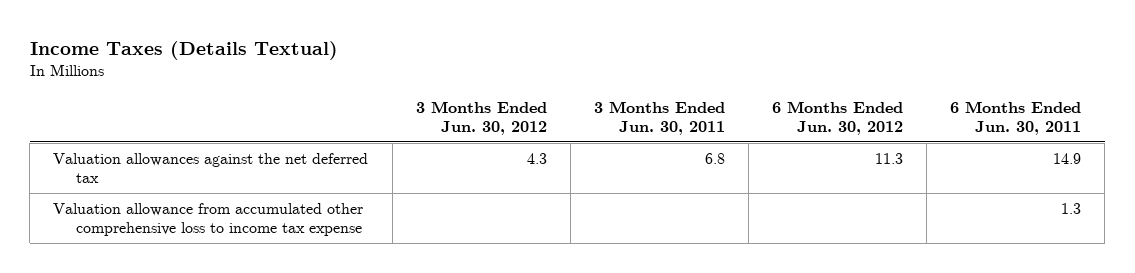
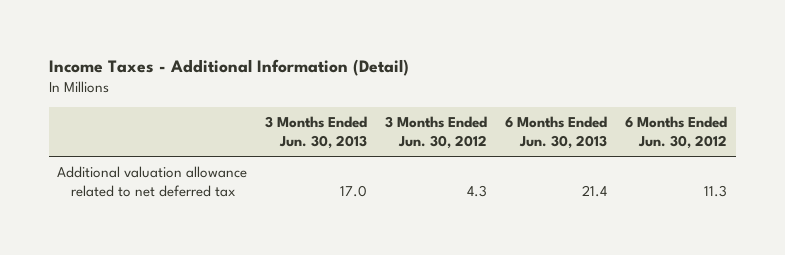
[29,40,338,60] Income Taxes (Details Textual) -> [48,58,409,76] Income Taxes - Additional Information (Detail)
[593,100,725,135] 3 Months Ended Jun. 30, 2011 -> none
[950,100,1082,135] 6 Months Ended Jun. 30, 2011 -> none
none -> [265,116,368,150] 3 Months Ended Jun. 30, 2013
none -> [505,116,608,150] 6 Months Ended Jun. 30, 2013
[53,202,364,236] Valuation allowance from accumulated other comprehensive loss to income tax expense -> none
[53,152,369,183] Valuation allowances against the net deferred tax -> [57,165,248,197] Additional valuation allowance related to net deferred tax

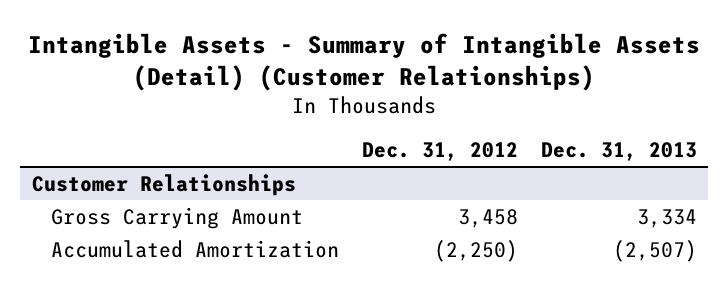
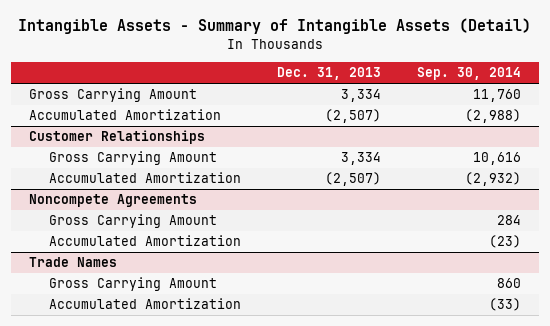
[28,32,701,91] Intangible Assets - Summary of Intangible Assets (Detail) (Customer Relationships) -> [17,18,531,35] Intangible Assets - Summary of Intangible Assets (Detail)
[361,142,518,162] Dec. 31, 2012 -> none
none -> [417,67,522,81] Sep. 30, 2014
none -> [28,88,197,103] Gross Carrying Amount
none -> [28,109,221,121] Accumulated Amortization
none -> [28,194,197,208] Noncompete Agreements
none -> [49,214,218,229] Gross Carrying Amount
none -> [49,235,242,247] Accumulated Amortization
none -> [28,257,117,268] Trade Names
none -> [49,277,218,292] Gross Carrying Amount
none -> [49,298,242,310] Accumulated Amortization

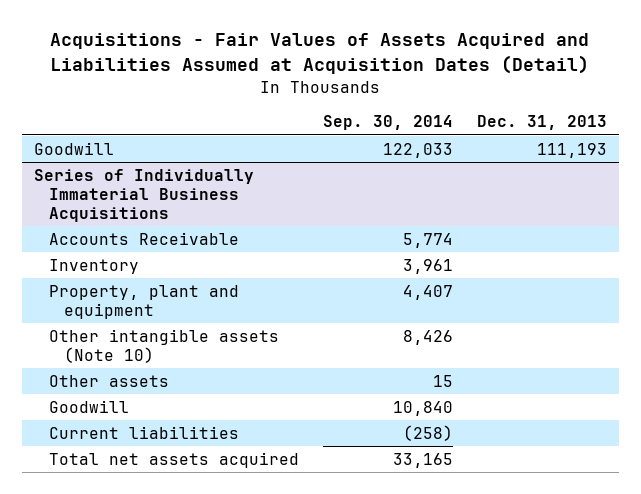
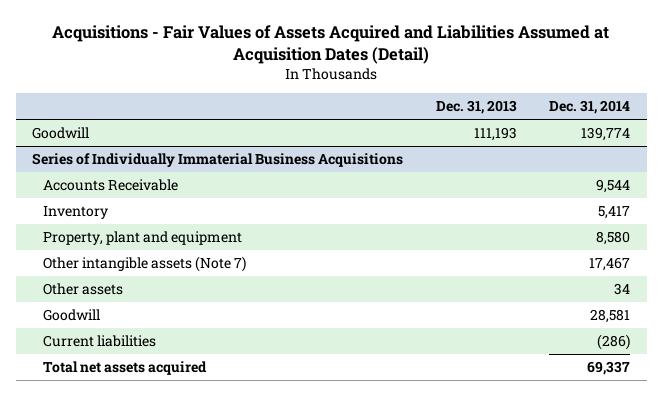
[323,115,454,131] Sep. 30, 2014 -> none
none -> [549,100,631,115] Dec. 31, 2014
[49,328,280,363] Other intangible assets (Note 10) -> [42,256,246,273] Other intangible assets (Note 7)

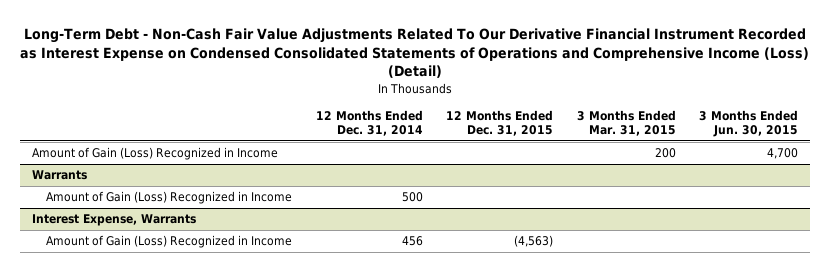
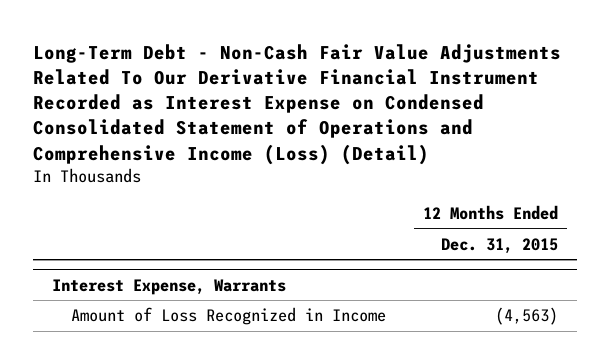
[20,27,810,79] Long-Term Debt - Non-Cash Fair Value Adjustments Related To Our Derivative Financial Instrument Recorded as Interest Expense on Condensed Consolidated Statements of Operations and Comprehensive Income (Loss) (Detail) -> [33,43,562,165] Long-Term Debt - Non-Cash Fair Value Adjustments Related To Our Derivative Financial Instrument Recorded as Interest Expense on Condensed Consolidated Statement of Operations and Comprehensive Income (Loss) (Detail)
[315,109,423,137] 12 Months Ended Dec. 31, 2014 -> none
[576,109,676,137] 3 Months Ended Mar. 31, 2015 -> none
[699,109,799,138] 3 Months Ended Jun. 30, 2015 -> none
[31,147,278,161] Amount of Gain (Loss) Recognized in Income -> none
[31,170,87,181] Warrants -> none
[46,191,293,205] Amount of Gain (Loss) Recognized in Income -> none
[46,235,293,249] Amount of Gain (Loss) Recognized in Income -> [70,307,386,326] Amount of Loss Recognized in Income

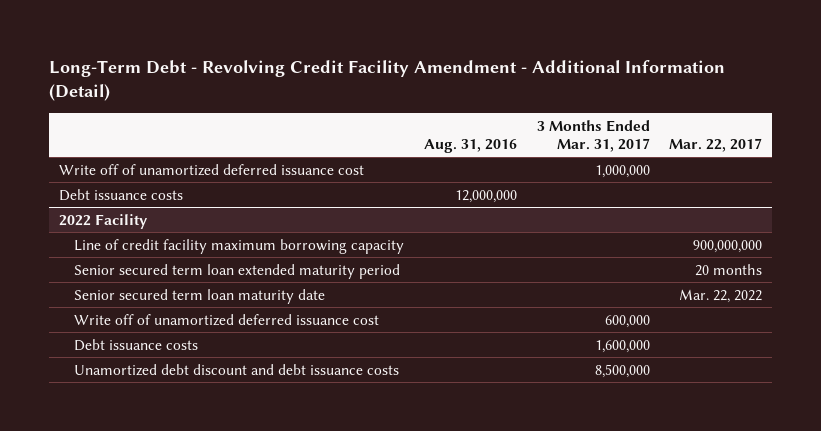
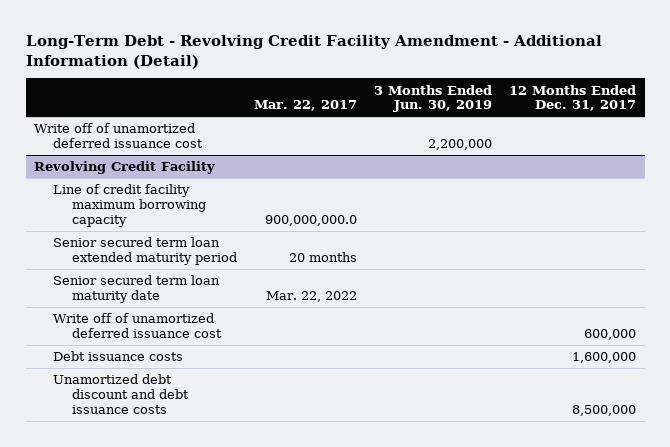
[423,138,517,153] Aug. 31, 2016 -> none
[536,119,650,152] 3 Months Ended Mar. 31, 2017 -> none
none -> [374,84,493,113] 3 Months Ended Jun. 30, 2019
none -> [509,84,637,112] 12 Months Ended Dec. 31, 2017
[58,188,183,201] Debt issuance costs -> none
[58,213,148,229] 2022 Facility -> [34,161,216,175] Revolving Credit Facility
[693,239,763,253] 900,000,000 -> [264,214,357,226] 900,000,000.0

